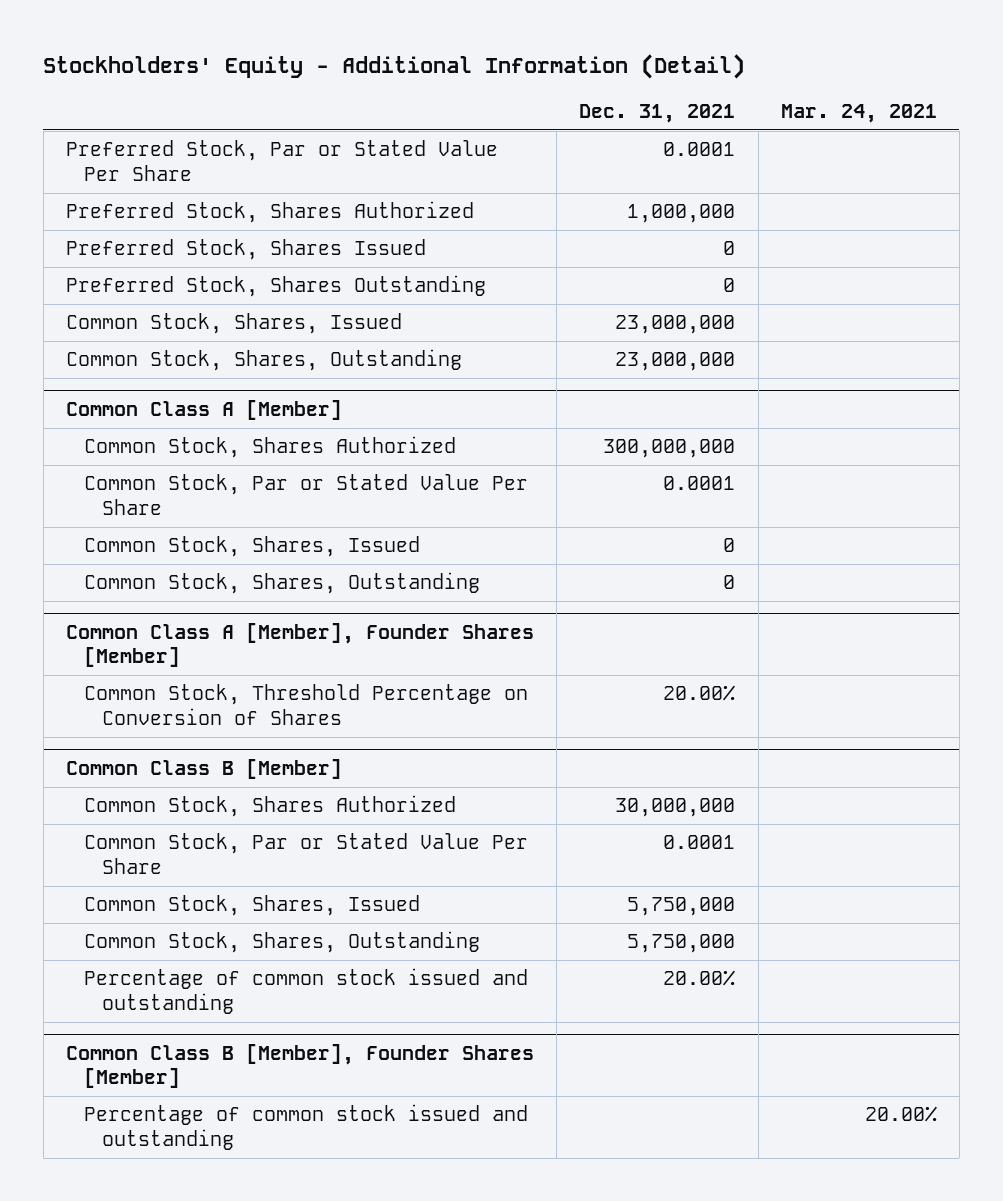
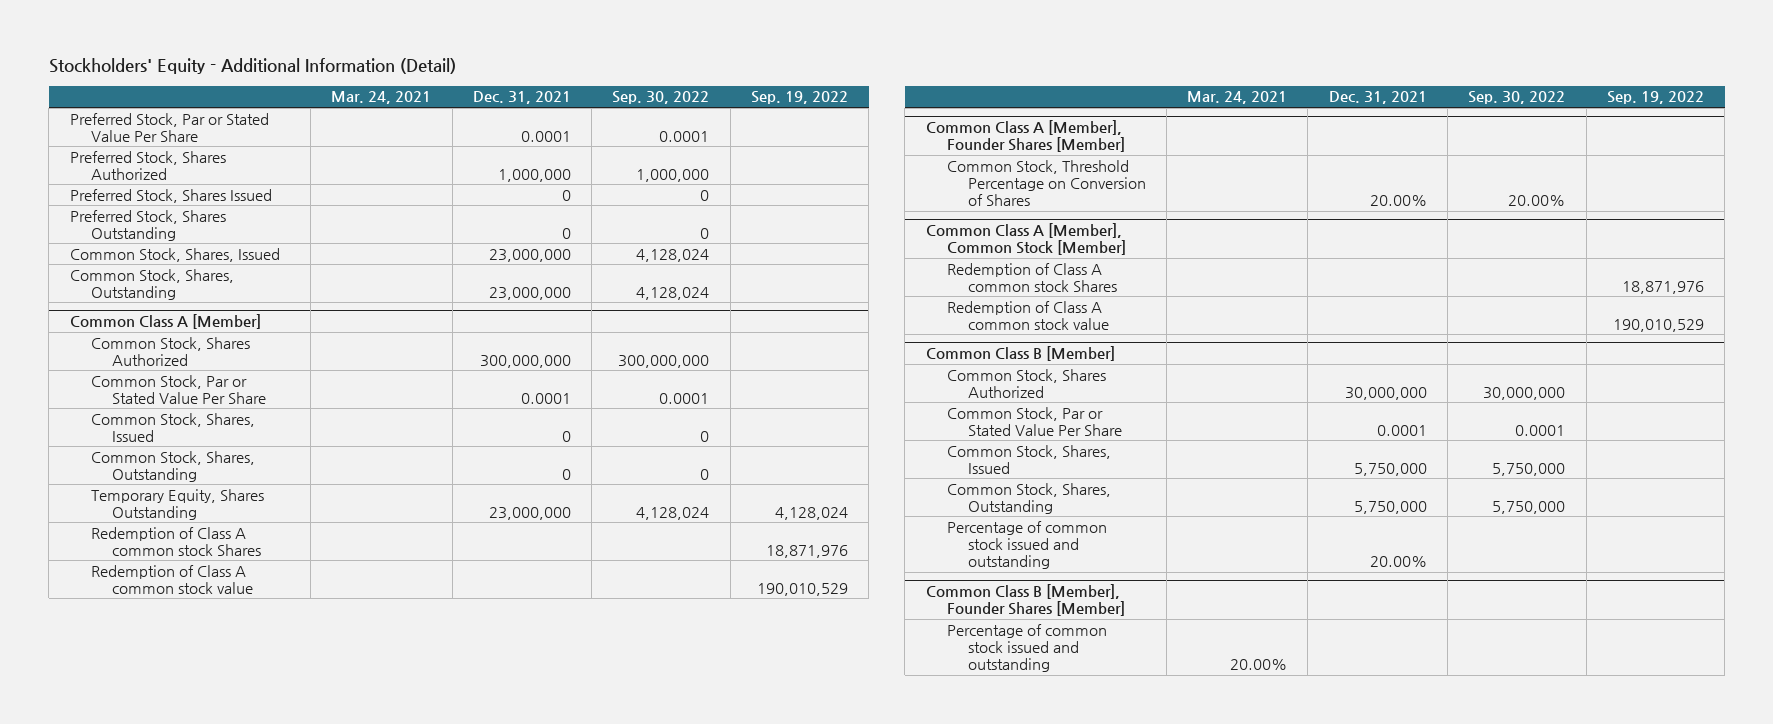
none -> [612,91,710,105] Sep. 30, 2022
none -> [750,91,848,105] Sep. 19, 2022
none -> [90,488,264,520] Temporary Equity, Shares Outstanding
none -> [90,526,261,556] Redemption of Class A common stock Shares
none -> [90,564,253,594] Redemption of Class A common stock value
none -> [925,223,1126,256] Common Class A [Member], Common Stock [Member]
none -> [946,262,1117,292] Redemption of Class A common stock Shares
none -> [946,300,1109,330] Redemption of Class A common stock value

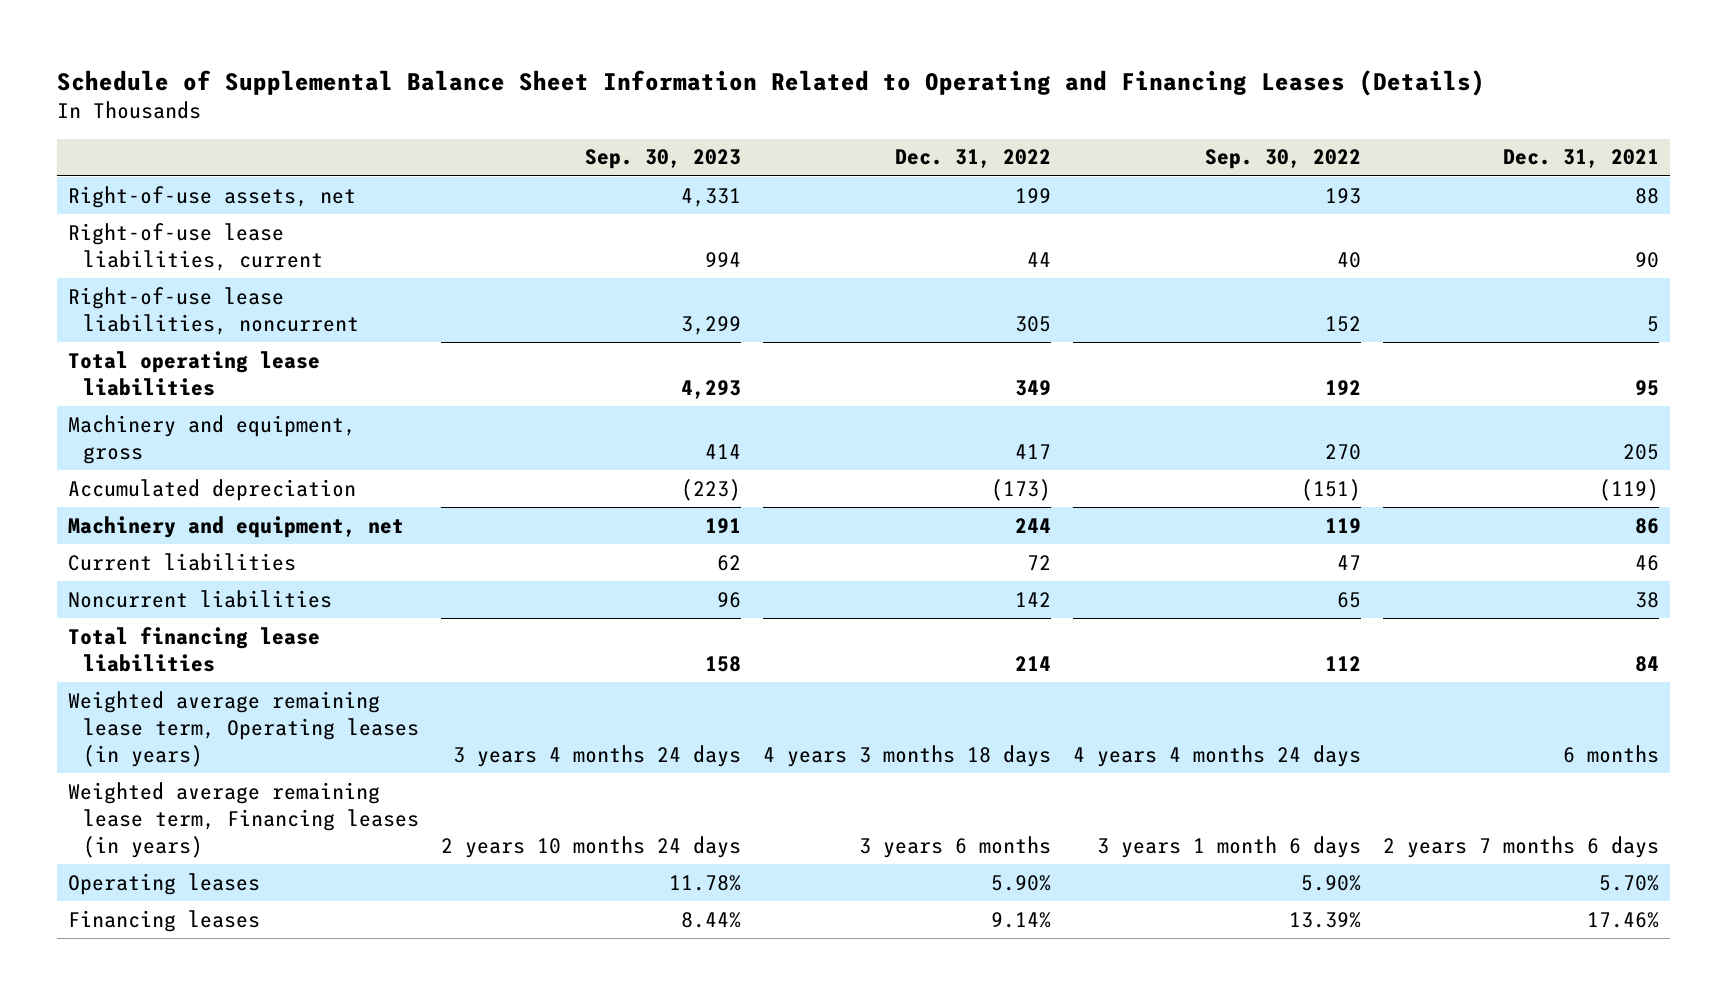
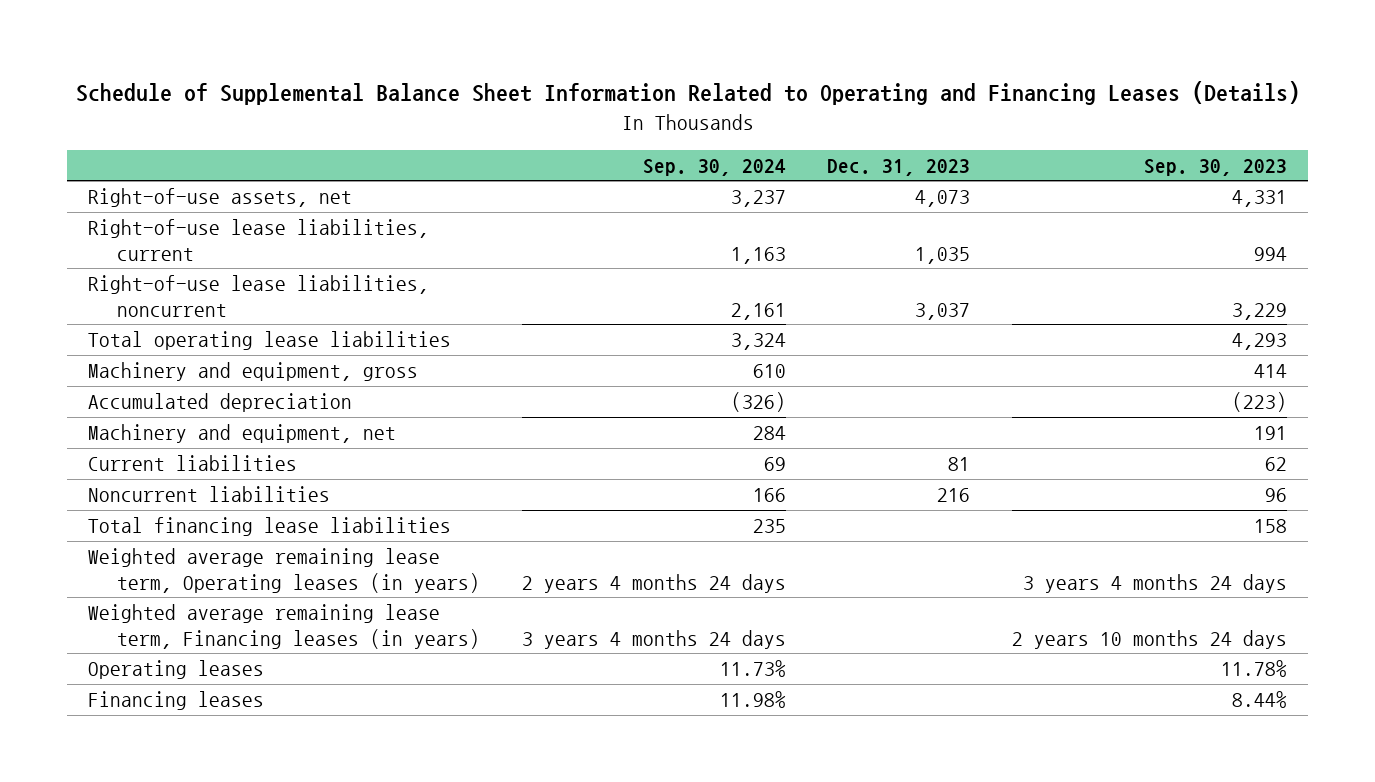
[895,149,1052,169] Dec. 31, 2022 -> none
[1205,149,1362,170] Sep. 30, 2022 -> none
[1502,149,1659,169] Dec. 31, 2021 -> none
none -> [642,158,786,176] Sep. 30, 2024
none -> [827,158,971,176] Dec. 31, 2023
[681,315,742,335] 3,299 -> [1232,302,1288,320] 3,229

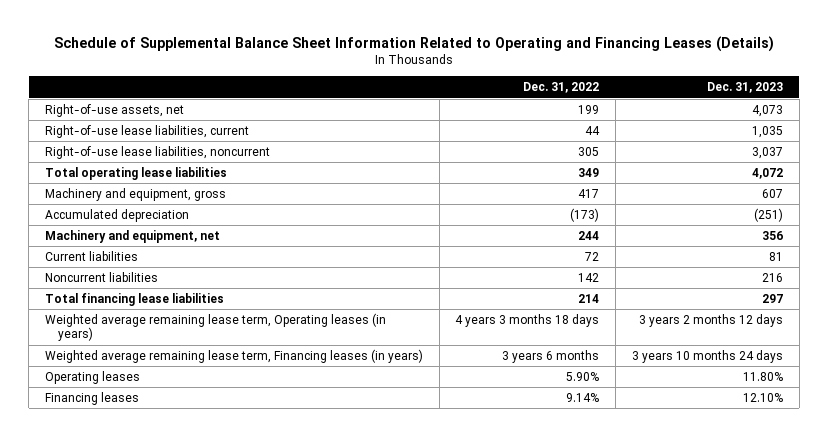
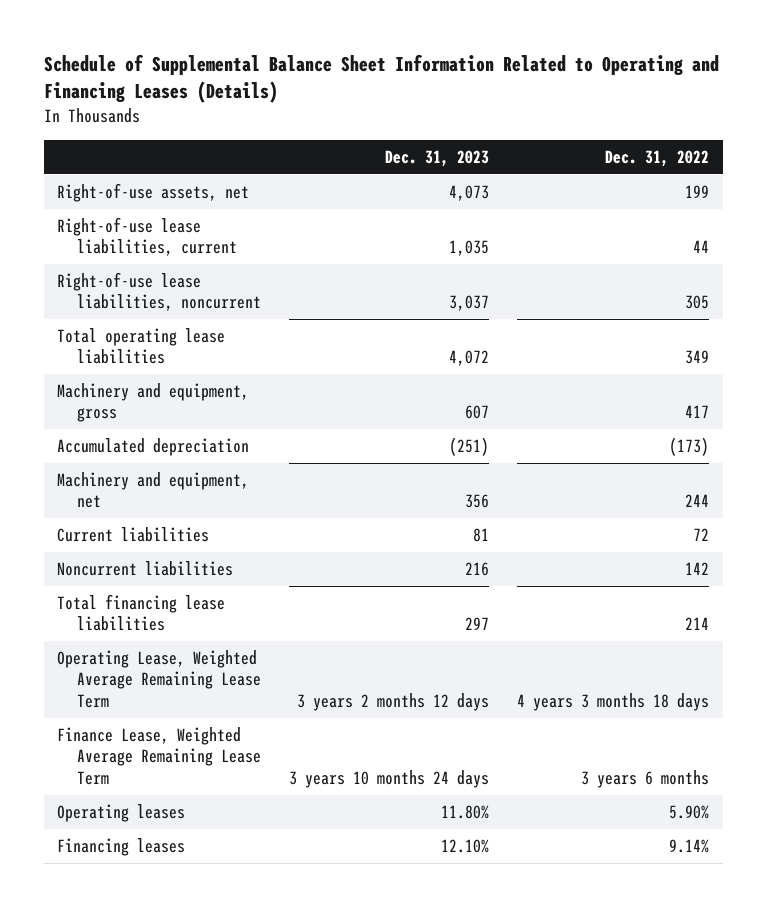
[44,313,386,342] Weighted average remaining lease term, Operating leases (in years) -> [57,650,262,708] Operating Lease, Weighted Average Remaining Lease Term
[44,349,423,364] Weighted average remaining lease term, Financing leases (in years) -> [57,727,262,785] Finance Lease, Weighted Average Remaining Lease Term

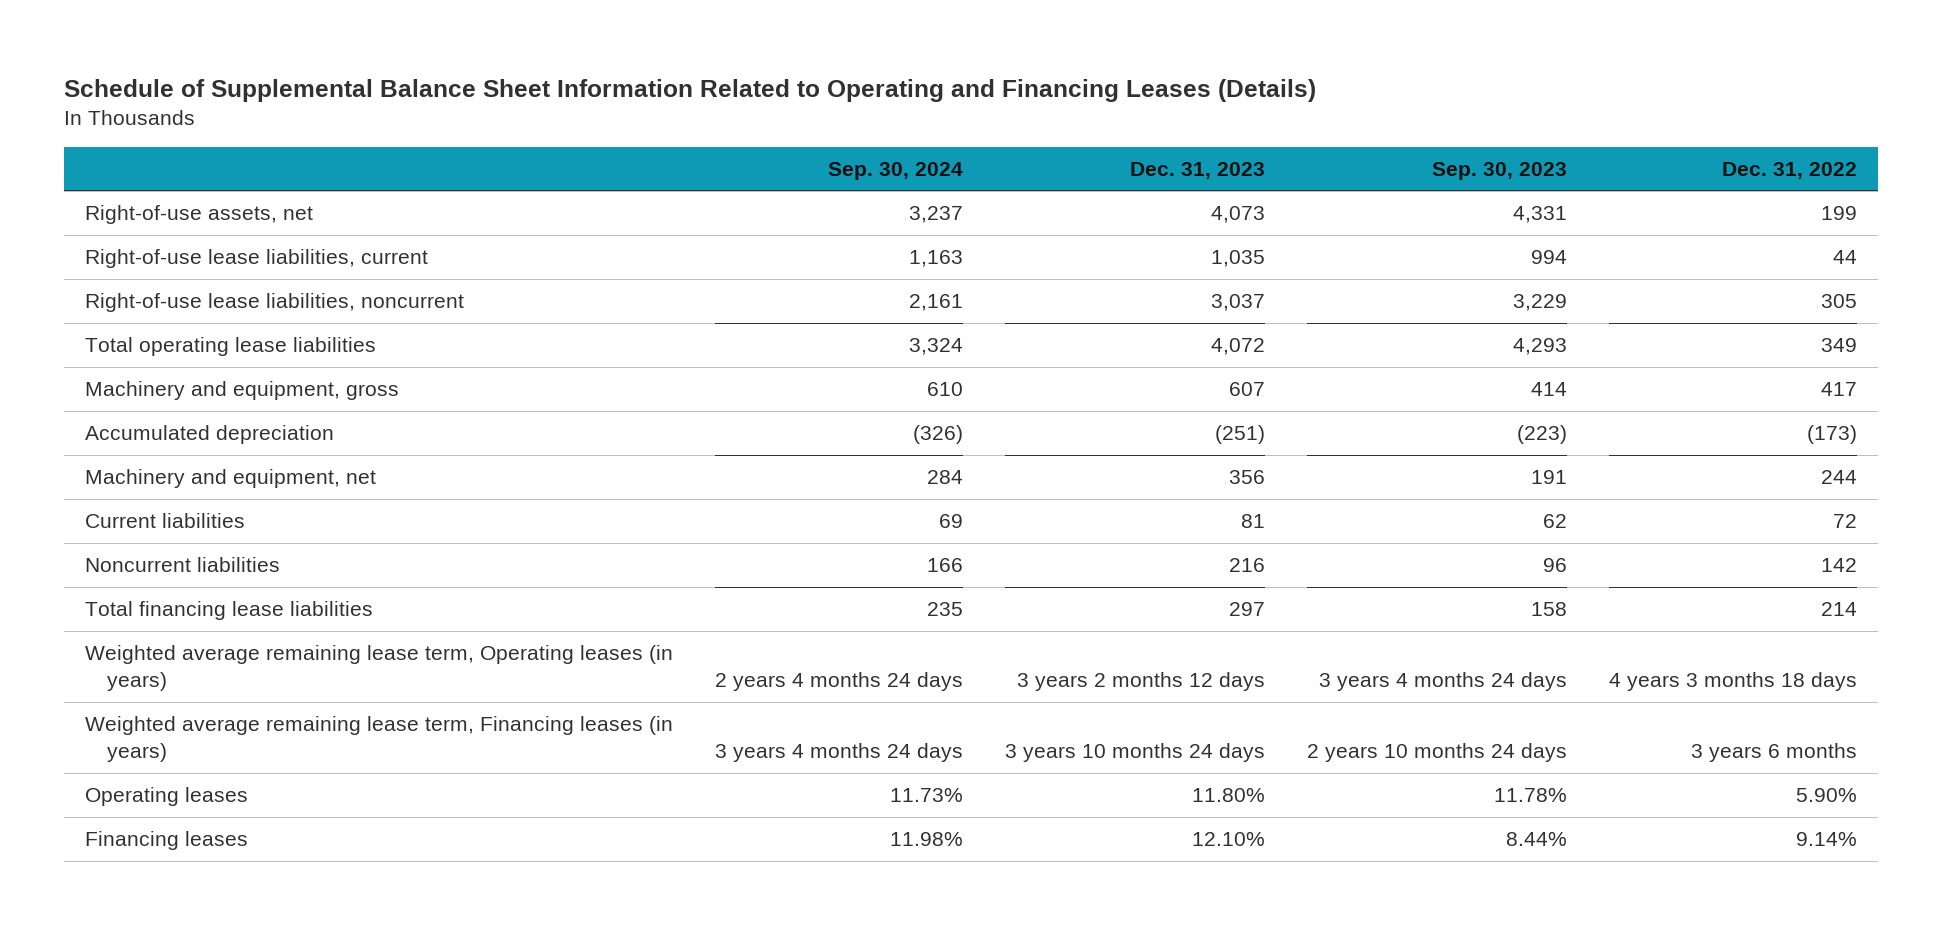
none -> [827,161,963,180] Sep. 30, 2024
none -> [1432,161,1568,180] Sep. 30, 2023
[57,650,262,708] Operating Lease, Weighted Average Remaining Lease Term -> [84,645,673,692] Weighted average remaining lease term, Operating leases (in years)
[57,727,262,785] Finance Lease, Weighted Average Remaining Lease Term -> [84,716,673,763] Weighted average remaining lease term, Financing leases (in years)

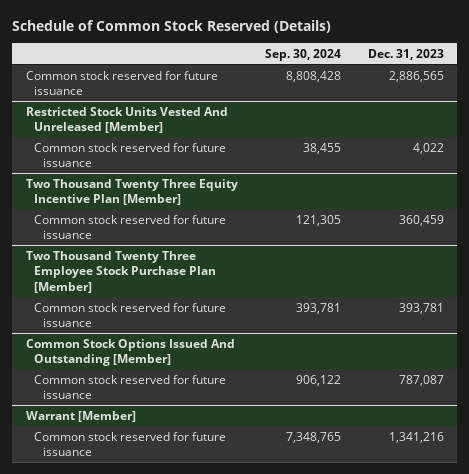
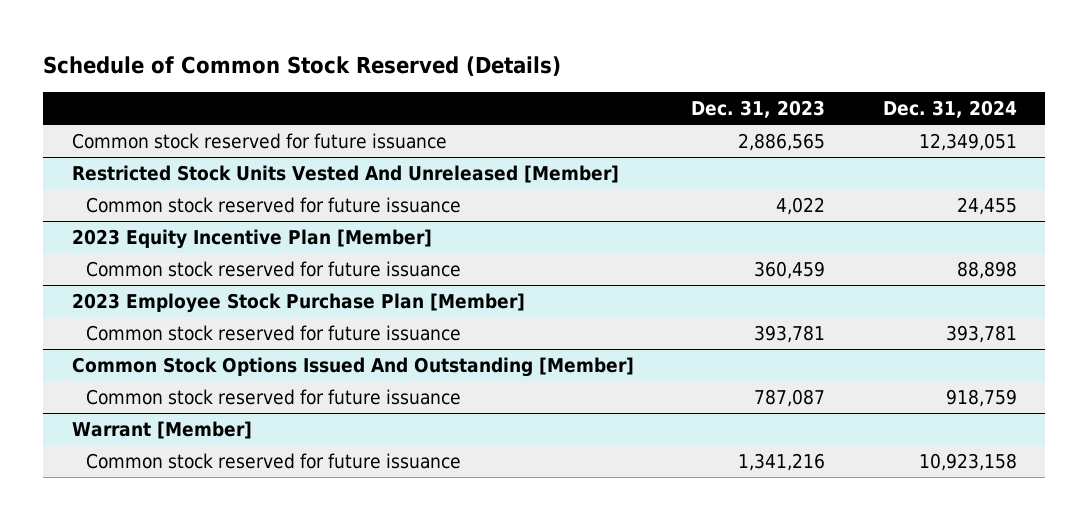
[264,48,341,61] Sep. 30, 2024 -> none
none -> [882,100,1017,119] Dec. 31, 2024
[25,178,238,206] Two Thousand Twenty Three Equity Incentive Plan [Member] -> [71,229,432,250] 2023 Equity Incentive Plan [Member]
[25,250,217,294] Two Thousand Twenty Three Employee Stock Purchase Plan [Member] -> [71,293,525,314] 2023 Employee Stock Purchase Plan [Member]

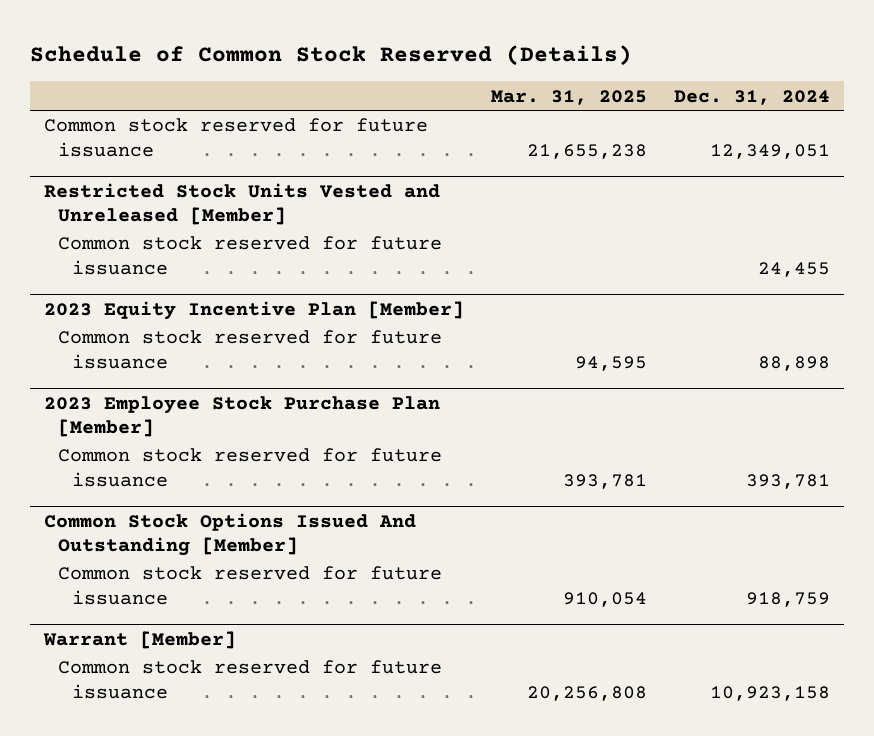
[691,100,826,119] Dec. 31, 2023 -> none
none -> [490,89,647,105] Mar. 31, 2025
[71,165,619,184] Restricted Stock Units Vested And Unreleased [Member] -> [43,182,440,225] Restricted Stock Units Vested and Unreleased [Member]

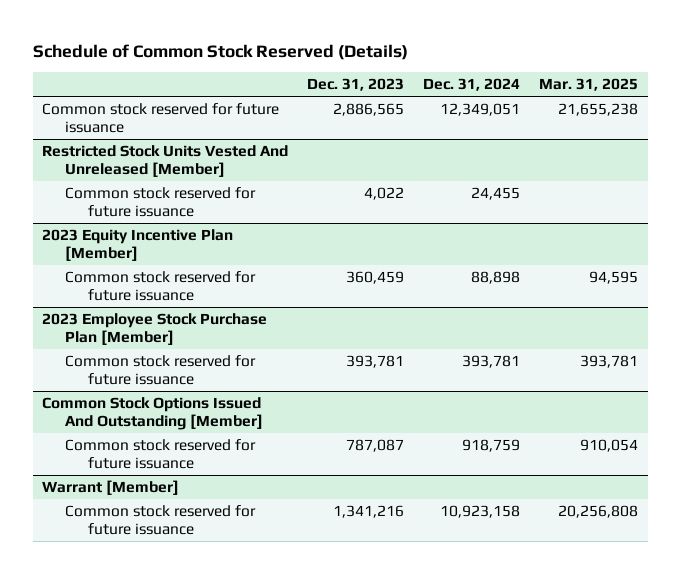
none -> [307,77,405,91] Dec. 31, 2023
[43,182,440,225] Restricted Stock Units Vested and Unreleased [Member] -> [42,145,289,178] Restricted Stock Units Vested And Unreleased [Member]

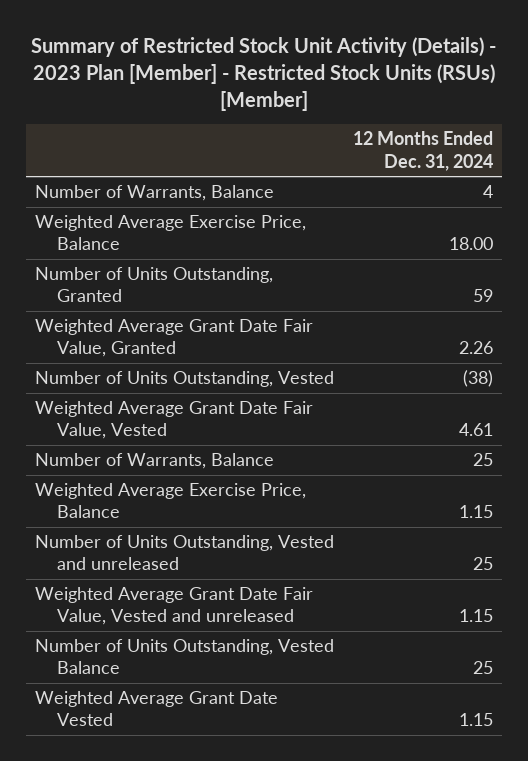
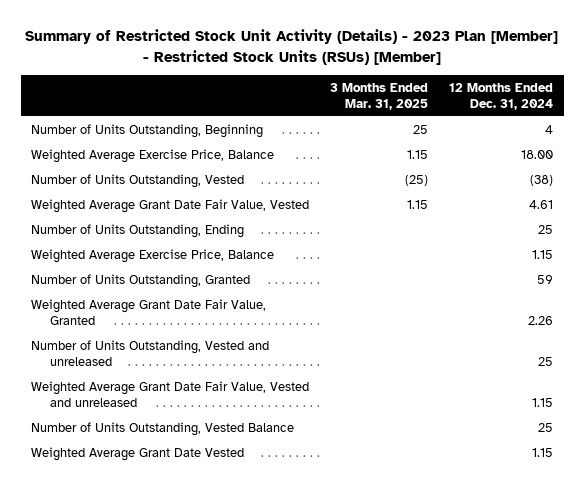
none -> [330,82,429,110] 3 Months Ended Mar. 31, 2025
[35,185,275,202] Number of Warrants, Balance -> [31,124,264,139] Number of Units Outstanding, Beginning
[35,453,275,470] Number of Warrants, Balance -> [31,224,245,239] Number of Units Outstanding, Ending
[35,267,274,303] Number of Units Outstanding, Granted -> [31,274,251,289] Number of Units Outstanding, Granted
[35,319,314,358] Weighted Average Grant Date Fair Value, Granted -> [31,299,267,325] Weighted Average Grant Date Fair Value, Granted

